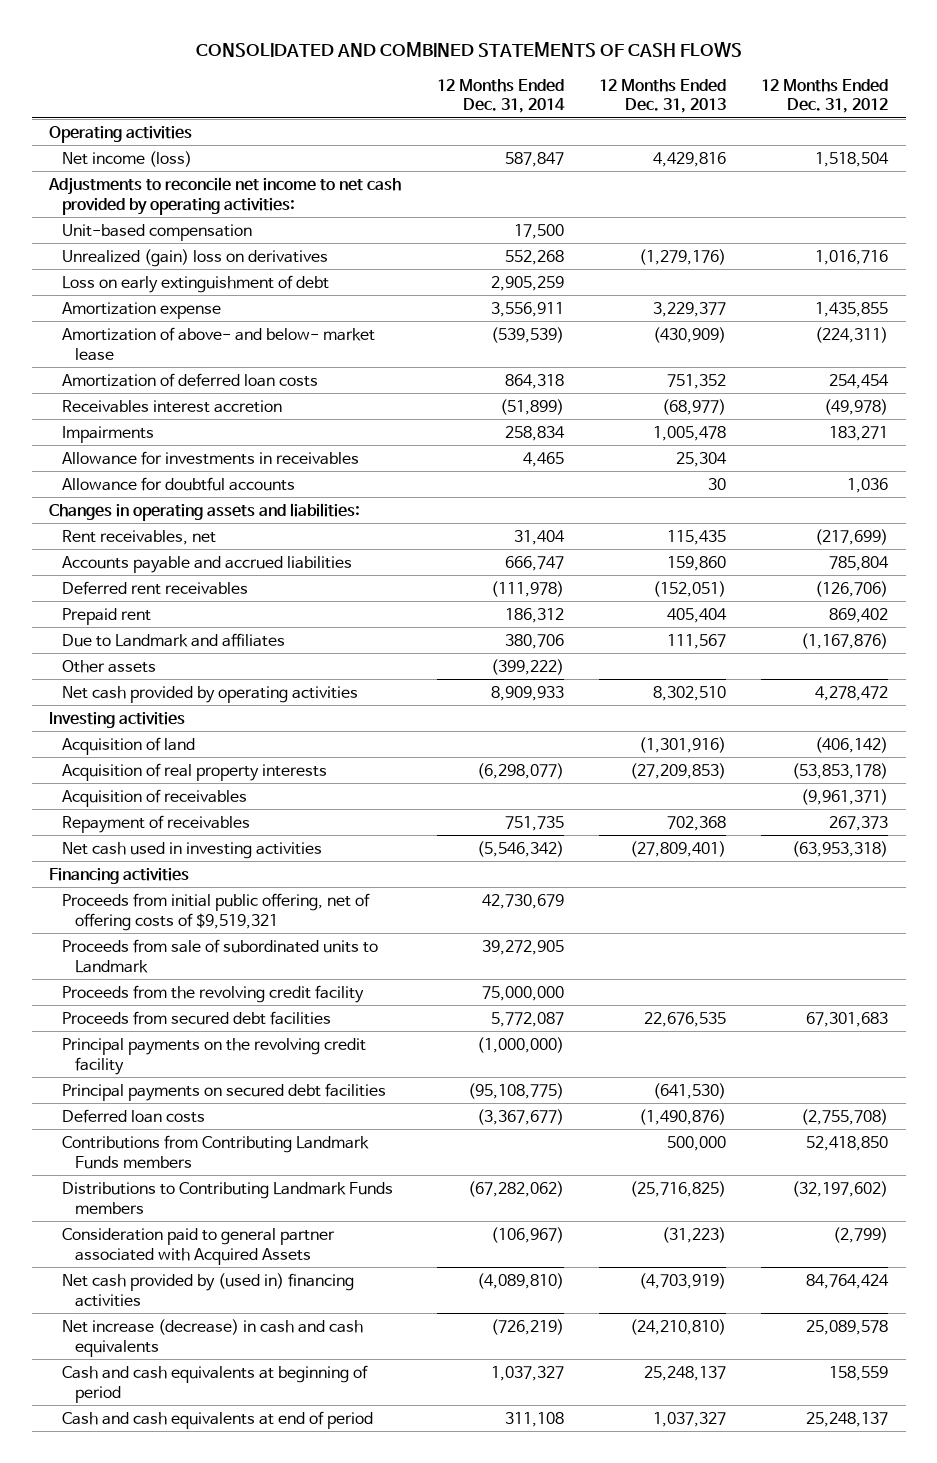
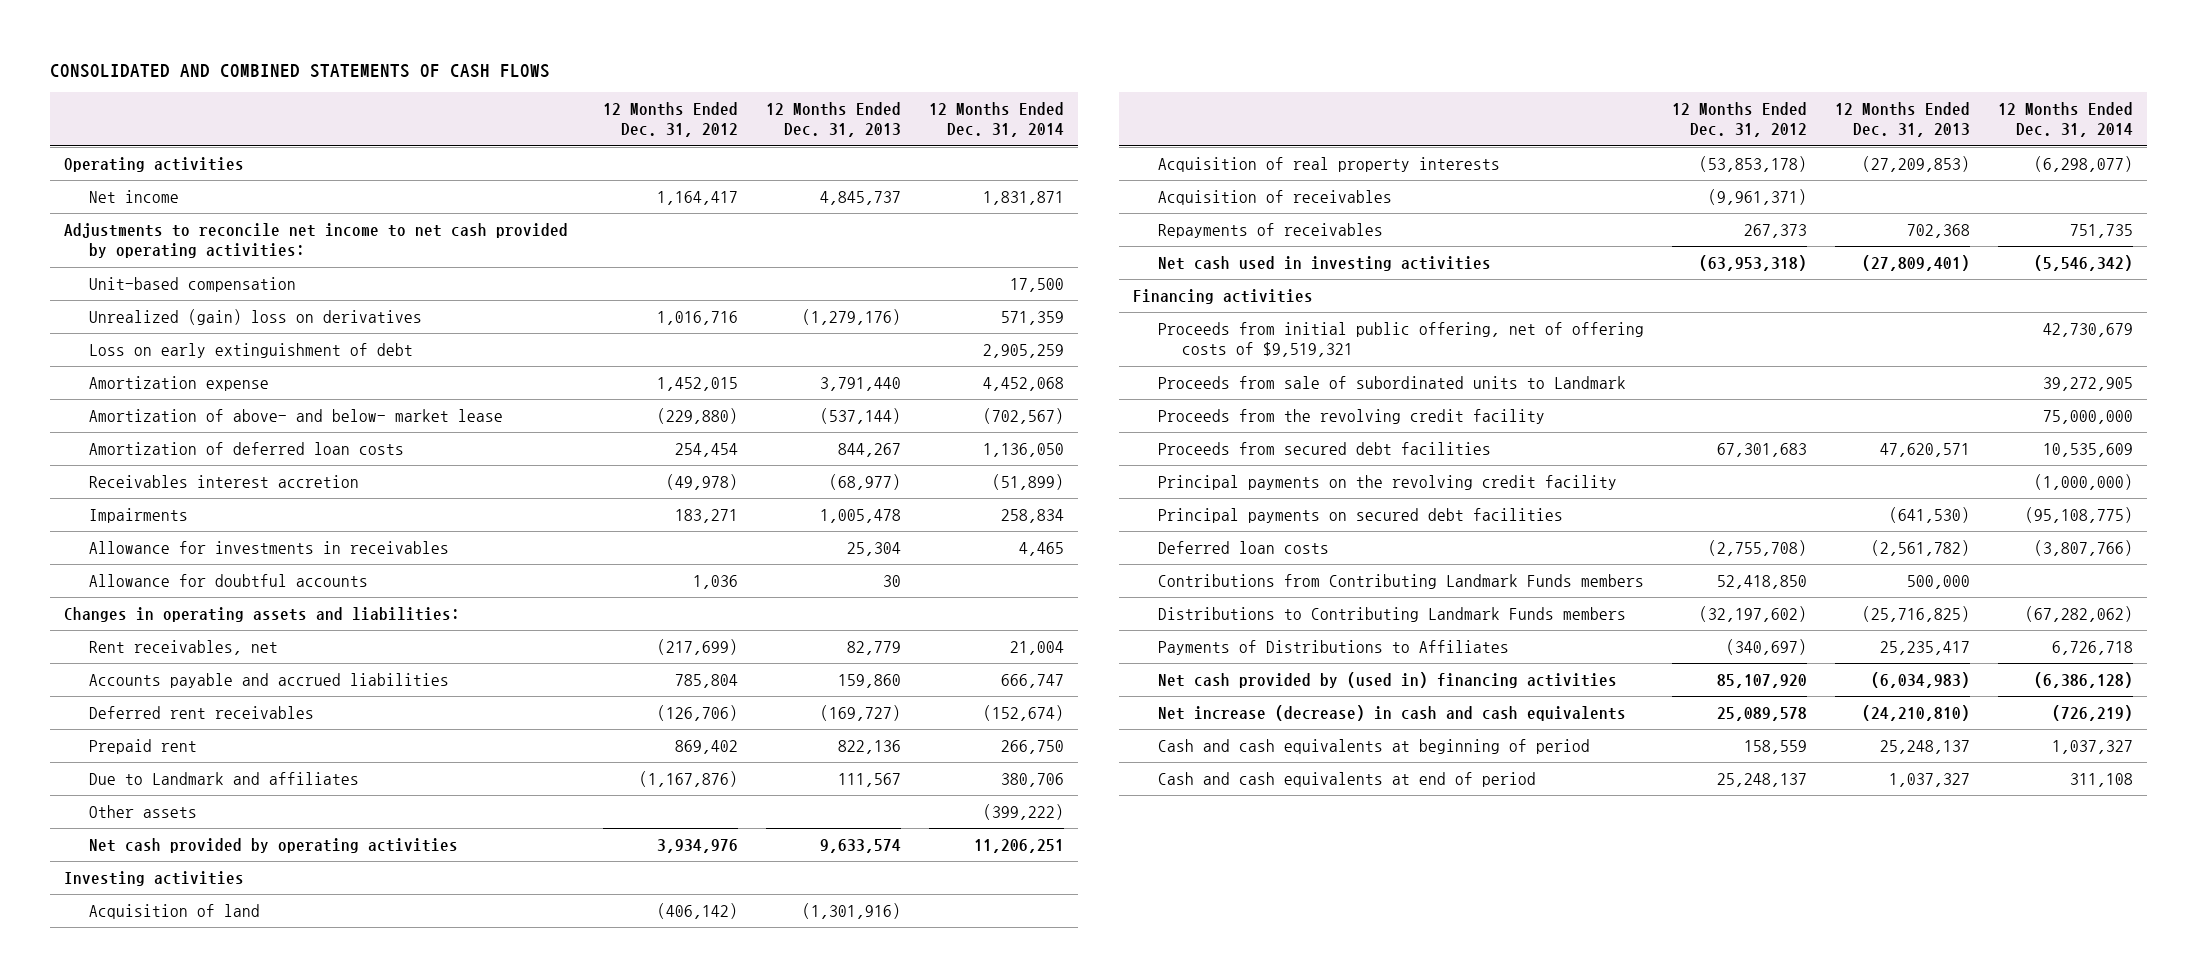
[62,150,193,167] Net income (loss) -> [88,189,179,203] Net income
[504,151,564,167] 587,847 -> [983,190,1065,205] 1,831,871
[652,151,726,167] 4,429,816 -> [820,190,902,205] 4,845,737
[814,151,889,167] 1,518,504 -> [656,190,738,205] 1,164,417
[504,249,564,265] 552,268 -> [1001,310,1065,325] 571,359
[490,301,564,317] 3,556,911 -> [983,376,1065,391] 4,452,068
[652,301,726,317] 3,229,377 -> [820,376,902,391] 3,791,440
[814,301,888,317] 1,435,855 -> [656,376,738,391] 1,452,015
[490,326,564,343] (539,539) -> [983,407,1065,424] (702,567)
[652,326,726,343] (430,909) -> [820,407,902,424] (537,144)
[814,326,888,343] (224,311) -> [656,407,738,424] (229,880)
[504,373,564,389] 864,318 -> [983,442,1065,457] 1,136,050
[666,373,726,389] 751,352 -> [838,442,902,457] 844,267
[513,529,565,545] 31,404 -> [1010,640,1065,655] 21,004
[666,529,726,545] 115,435 -> [847,640,902,655] 82,779
[490,580,564,597] (111,978) -> [983,704,1065,721] (152,674)
[652,580,726,597] (152,051) -> [820,704,902,721] (169,727)
[504,607,564,623] 186,312 -> [1001,739,1065,754] 266,750
[666,607,727,623] 405,404 -> [838,739,902,754] 822,136
[490,685,564,701] 8,909,933 -> [974,838,1065,853] 11,206,251
[652,685,726,701] 8,302,510 -> [820,838,902,853] 9,633,574
[814,685,888,701] 4,278,472 -> [656,838,738,853] 3,934,976
[62,814,251,833] Repayment of receivables -> [1157,222,1383,238] Repayments of receivables
[490,1011,564,1027] 5,772,087 -> [2043,442,2134,457] 10,535,609
[643,1011,726,1027] 22,676,535 -> [1879,442,1970,457] 47,620,571
[476,1108,564,1125] (3,367,677) -> [2034,539,2134,556] (3,807,766)
[638,1108,726,1125] (1,490,876) -> [1870,539,1970,556] (2,561,782)
[62,1227,336,1265] Consideration paid to general partner associated with Acquired Assets -> none
none -> [1157,639,1509,655] Payments of Distributions to Affiliates
[476,1272,564,1289] (4,089,810) -> [2034,671,2134,688] (6,386,128)
[638,1272,726,1289] (4,703,919) -> [1870,671,1970,688] (6,034,983)
[805,1273,889,1289] 84,764,424 -> [1716,673,1807,688] 85,107,920

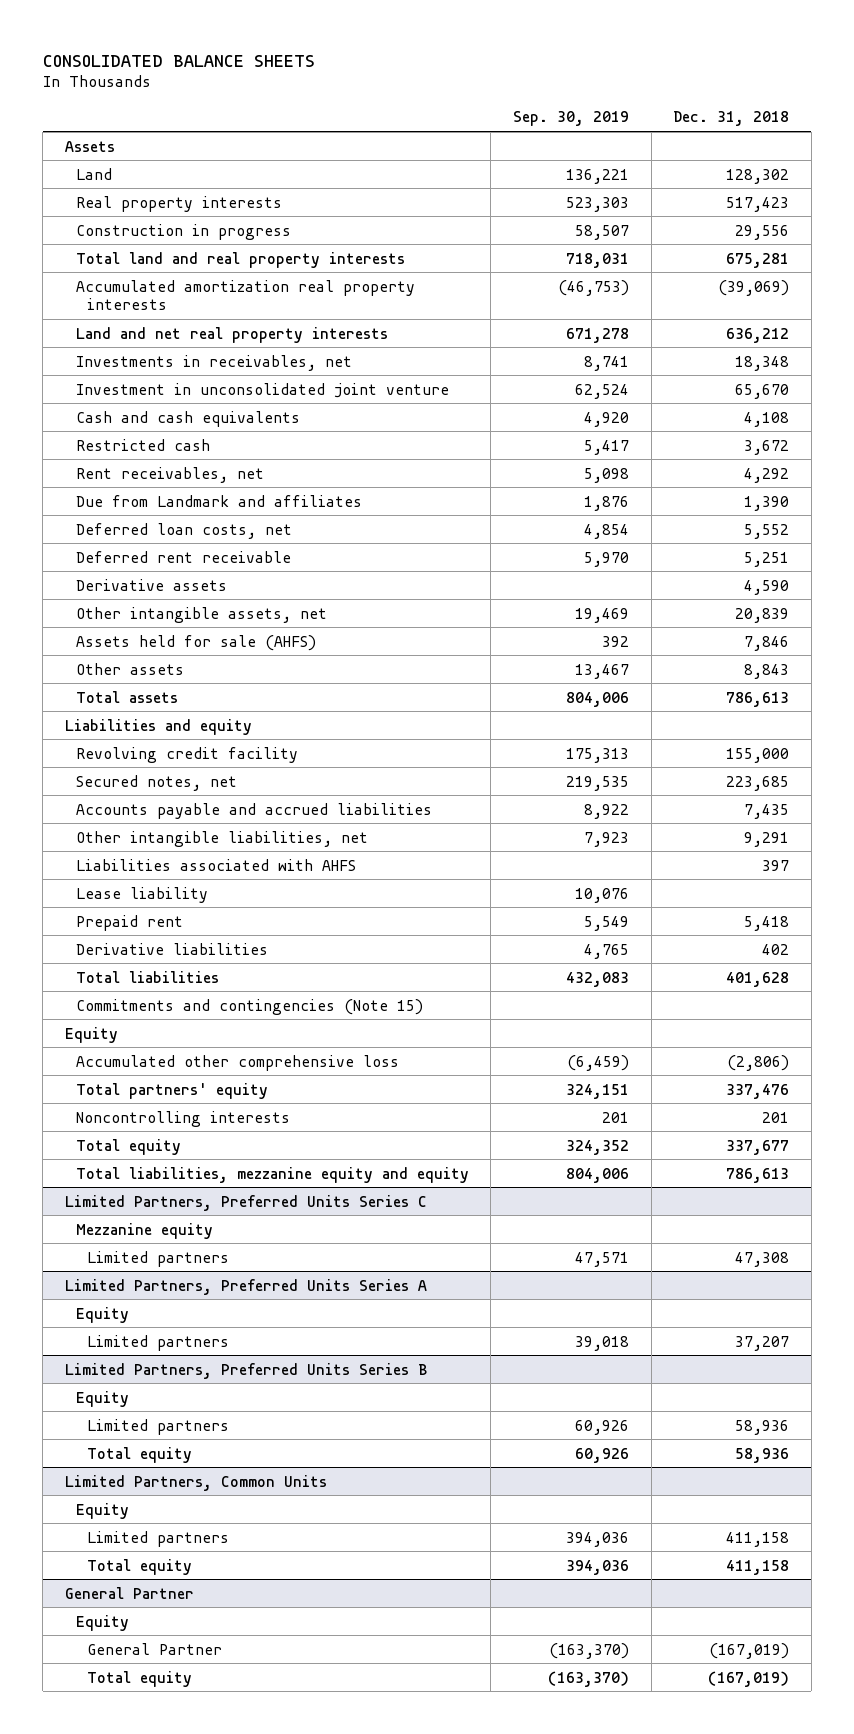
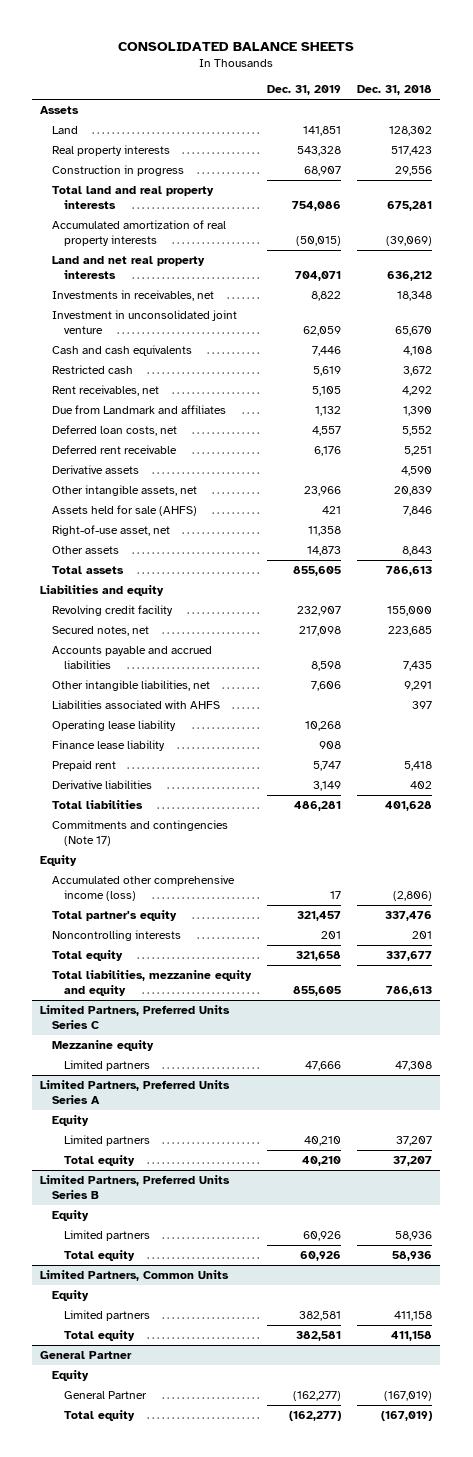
[513,111,630,127] Sep. 30, 2019 -> none
none -> [267,85,342,96] Dec. 31, 2019
[75,279,415,310] Accumulated amortization real property interests -> [52,220,227,247] Accumulated amortization of real property interests
none -> [52,525,171,537] Right-of-use asset, net
[75,886,208,903] Lease liability -> [52,720,177,732] Operating lease liability
none -> [52,740,166,752] Finance lease liability
[75,998,423,1015] Commitments and contingencies (Note 15) -> [52,820,229,847] Commitments and contingencies (Note 17)
[75,1054,399,1071] Accumulated other comprehensive loss -> [52,875,236,902] Accumulated other comprehensive income (loss)
[75,1082,268,1099] Total partners' equity -> [52,910,178,922] Total partner's equity
none -> [64,1155,136,1167] Total equity

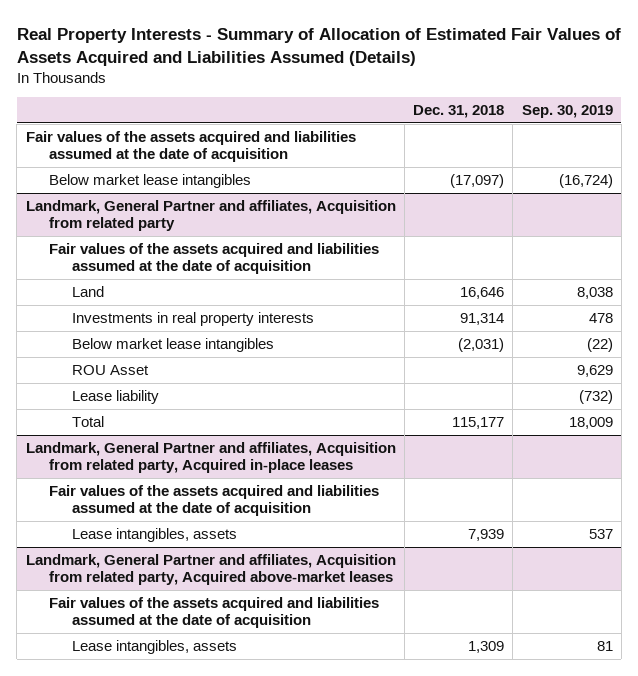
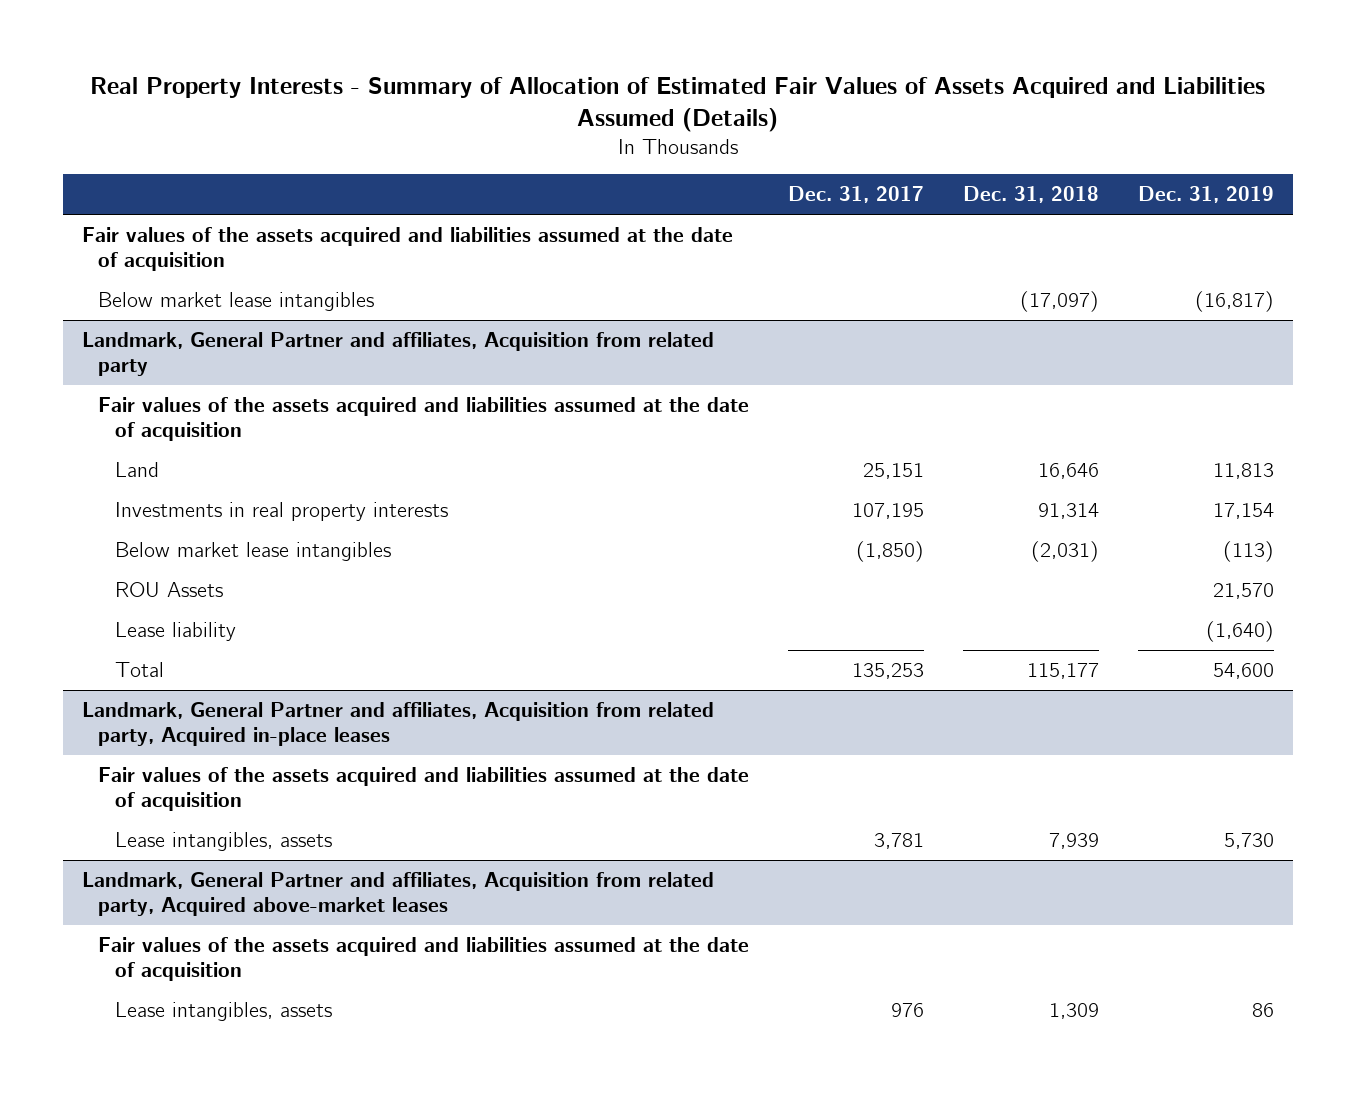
[521,105,613,119] Sep. 30, 2019 -> none
none -> [788,186,925,204] Dec. 31, 2017
none -> [1137,186,1274,204] Dec. 31, 2019
[71,364,149,375] ROU Asset -> [114,582,223,598] ROU Assets

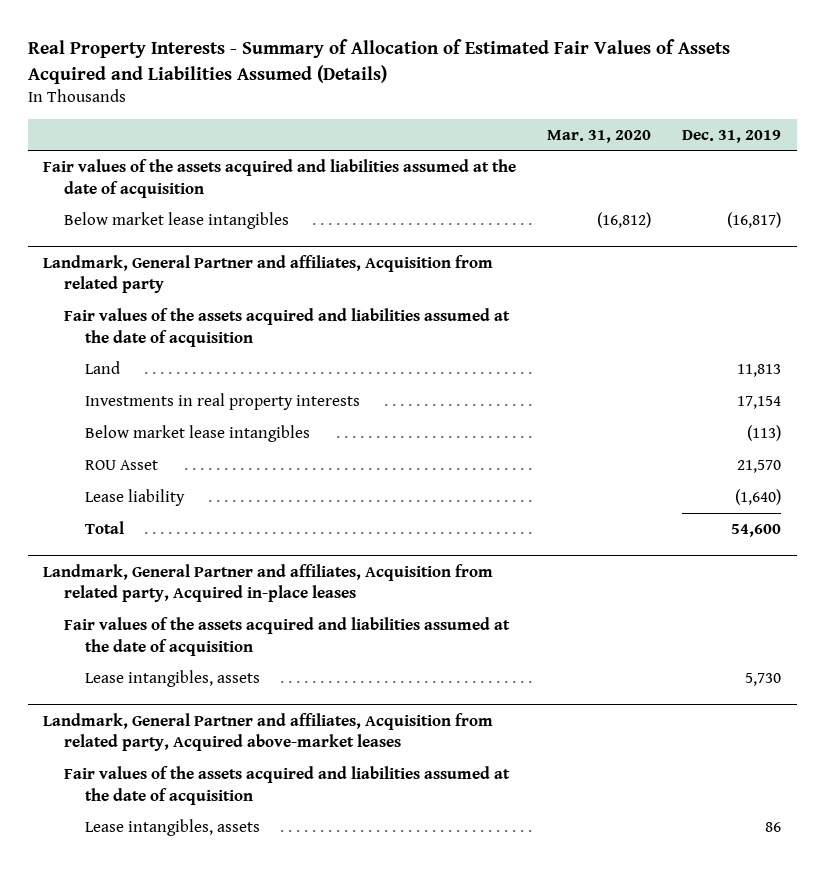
[788,186,925,204] Dec. 31, 2017 -> none
[962,186,1099,204] Dec. 31, 2018 -> none
none -> [547,129,652,143] Mar. 31, 2020
[114,582,223,598] ROU Assets -> [85,459,159,470] ROU Asset

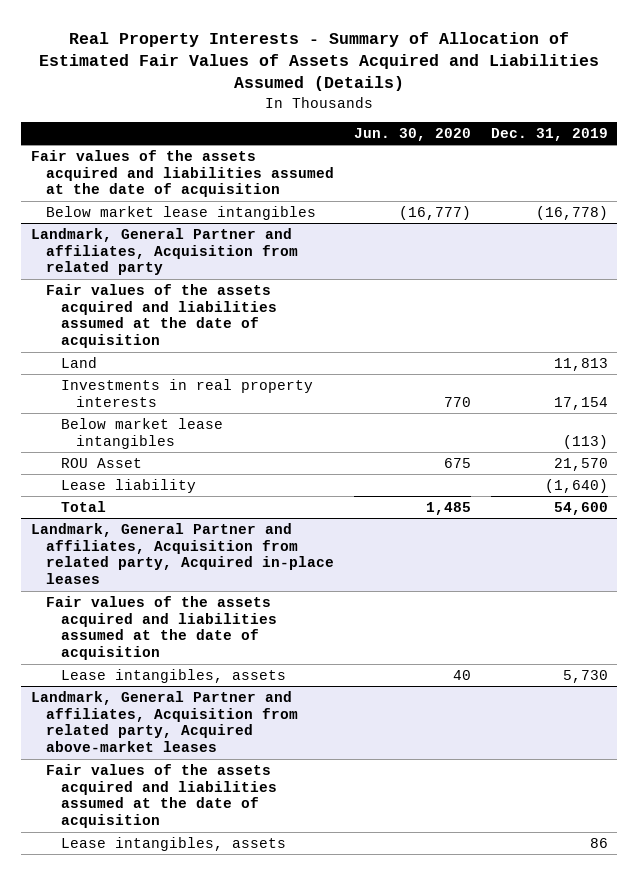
[547,129,652,143] Mar. 31, 2020 -> none
none -> [353,127,471,141] Jun. 30, 2020
[727,211,782,228] (16,817) -> [535,205,608,220] (16,778)

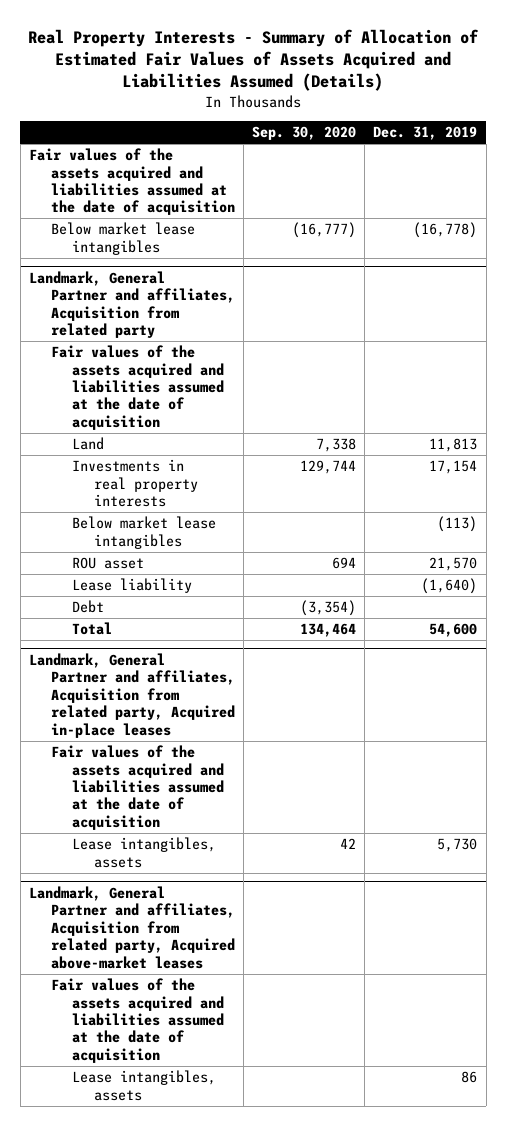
[353,127,471,141] Jun. 30, 2020 -> none
none -> [251,126,356,141] Sep. 30, 2020
[61,457,143,468] ROU Asset -> [72,557,145,570] ROU asset
none -> [72,600,105,614] Debt

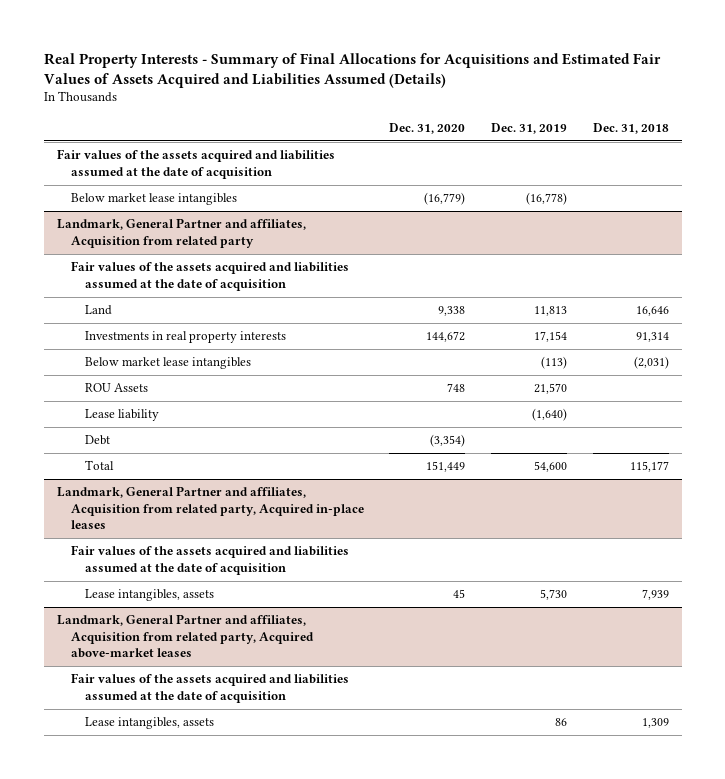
[28,28,480,92] Real Property Interests - Summary of Allocation of Estimated Fair Values of Assets Acquired and Liabilities Assumed (Details) -> [43,52,661,88] Real Property Interests - Summary of Final Allocations for Acquisitions and Estimated Fair Values of Assets Acquired and Liabilities Assumed (Details)
[251,126,356,141] Sep. 30, 2020 -> none
none -> [389,122,466,134] Dec. 31, 2020
none -> [592,122,669,134] Dec. 31, 2018
[72,557,145,570] ROU asset -> [85,383,149,393] ROU Assets

